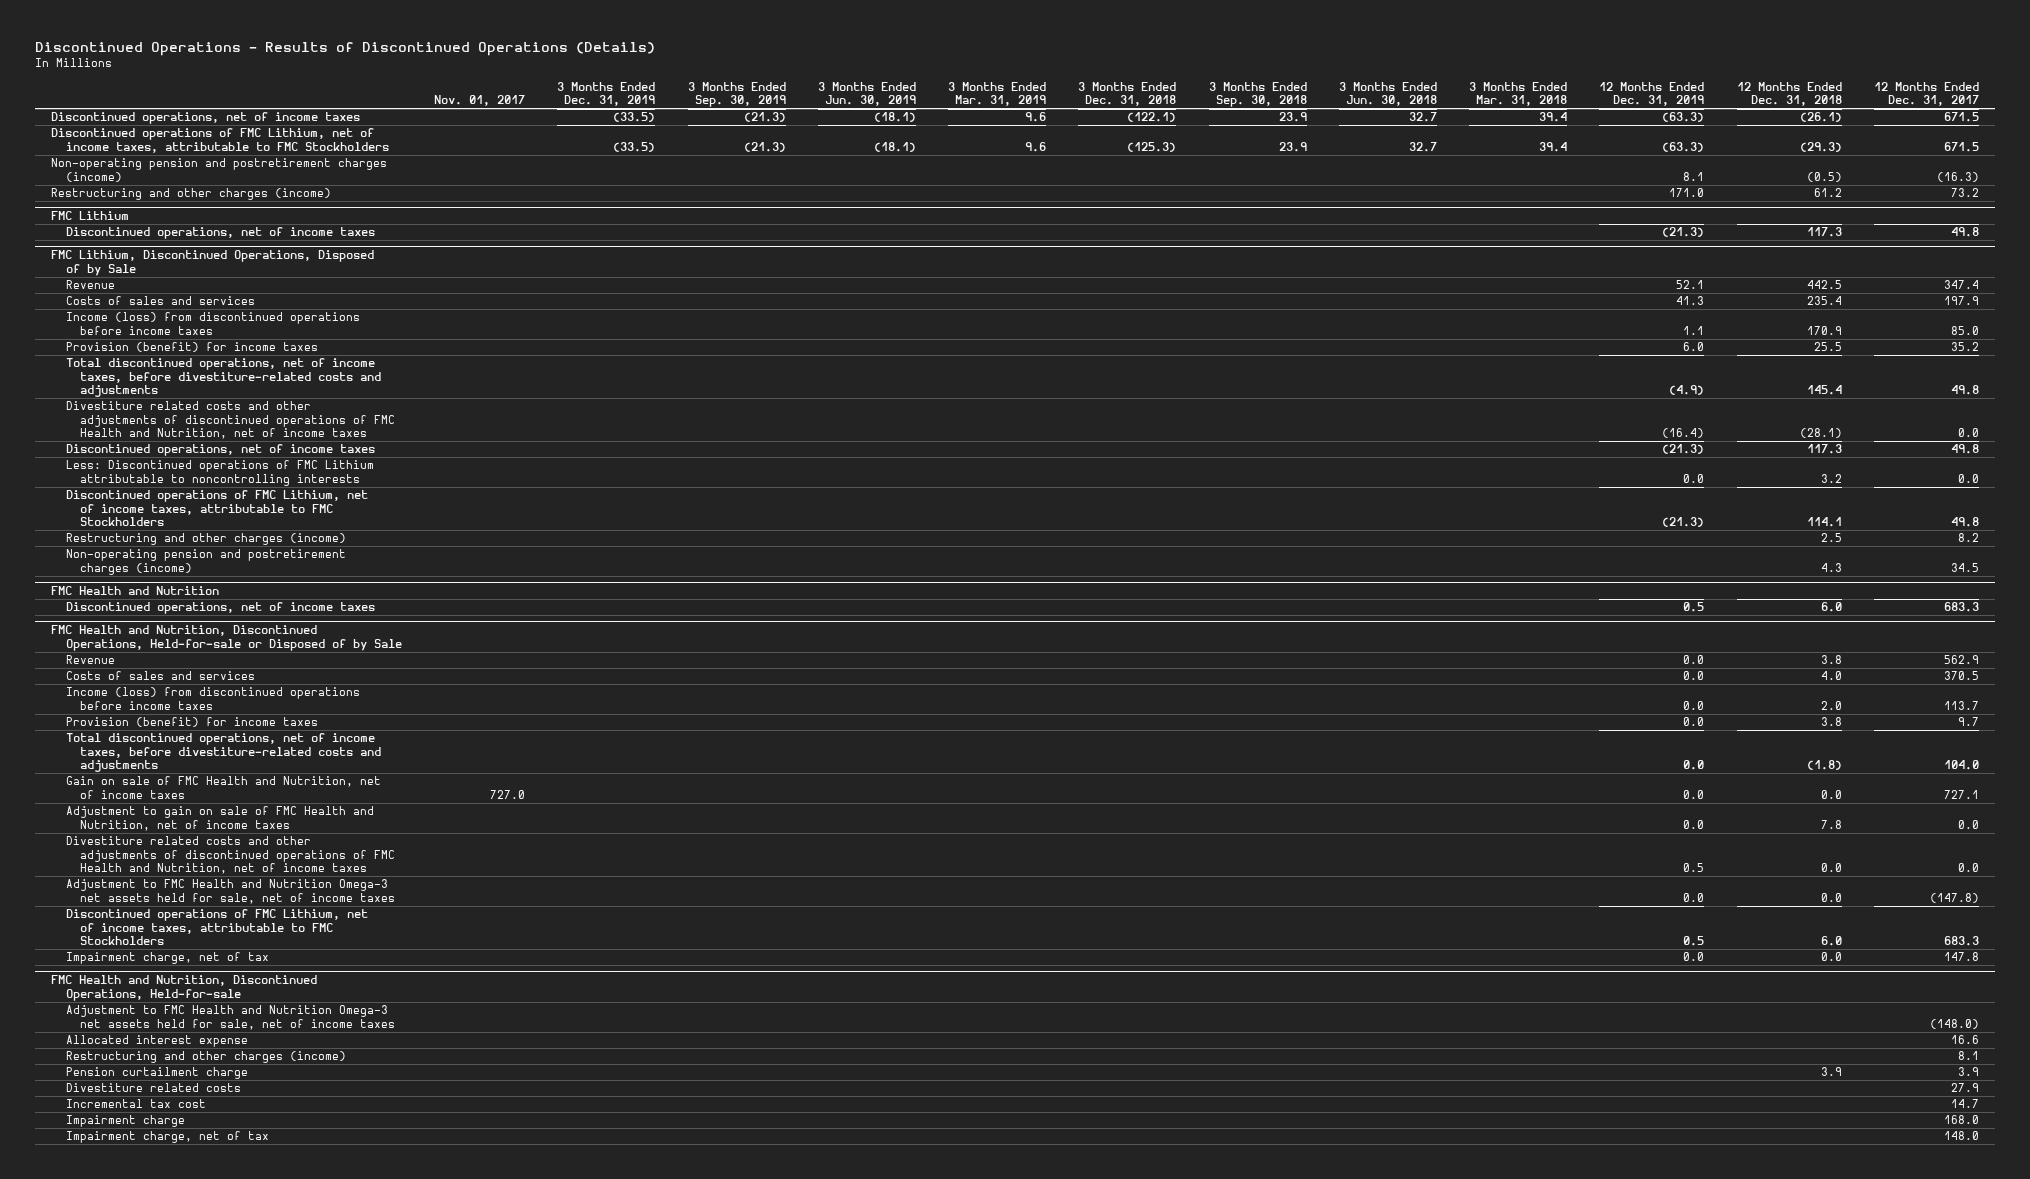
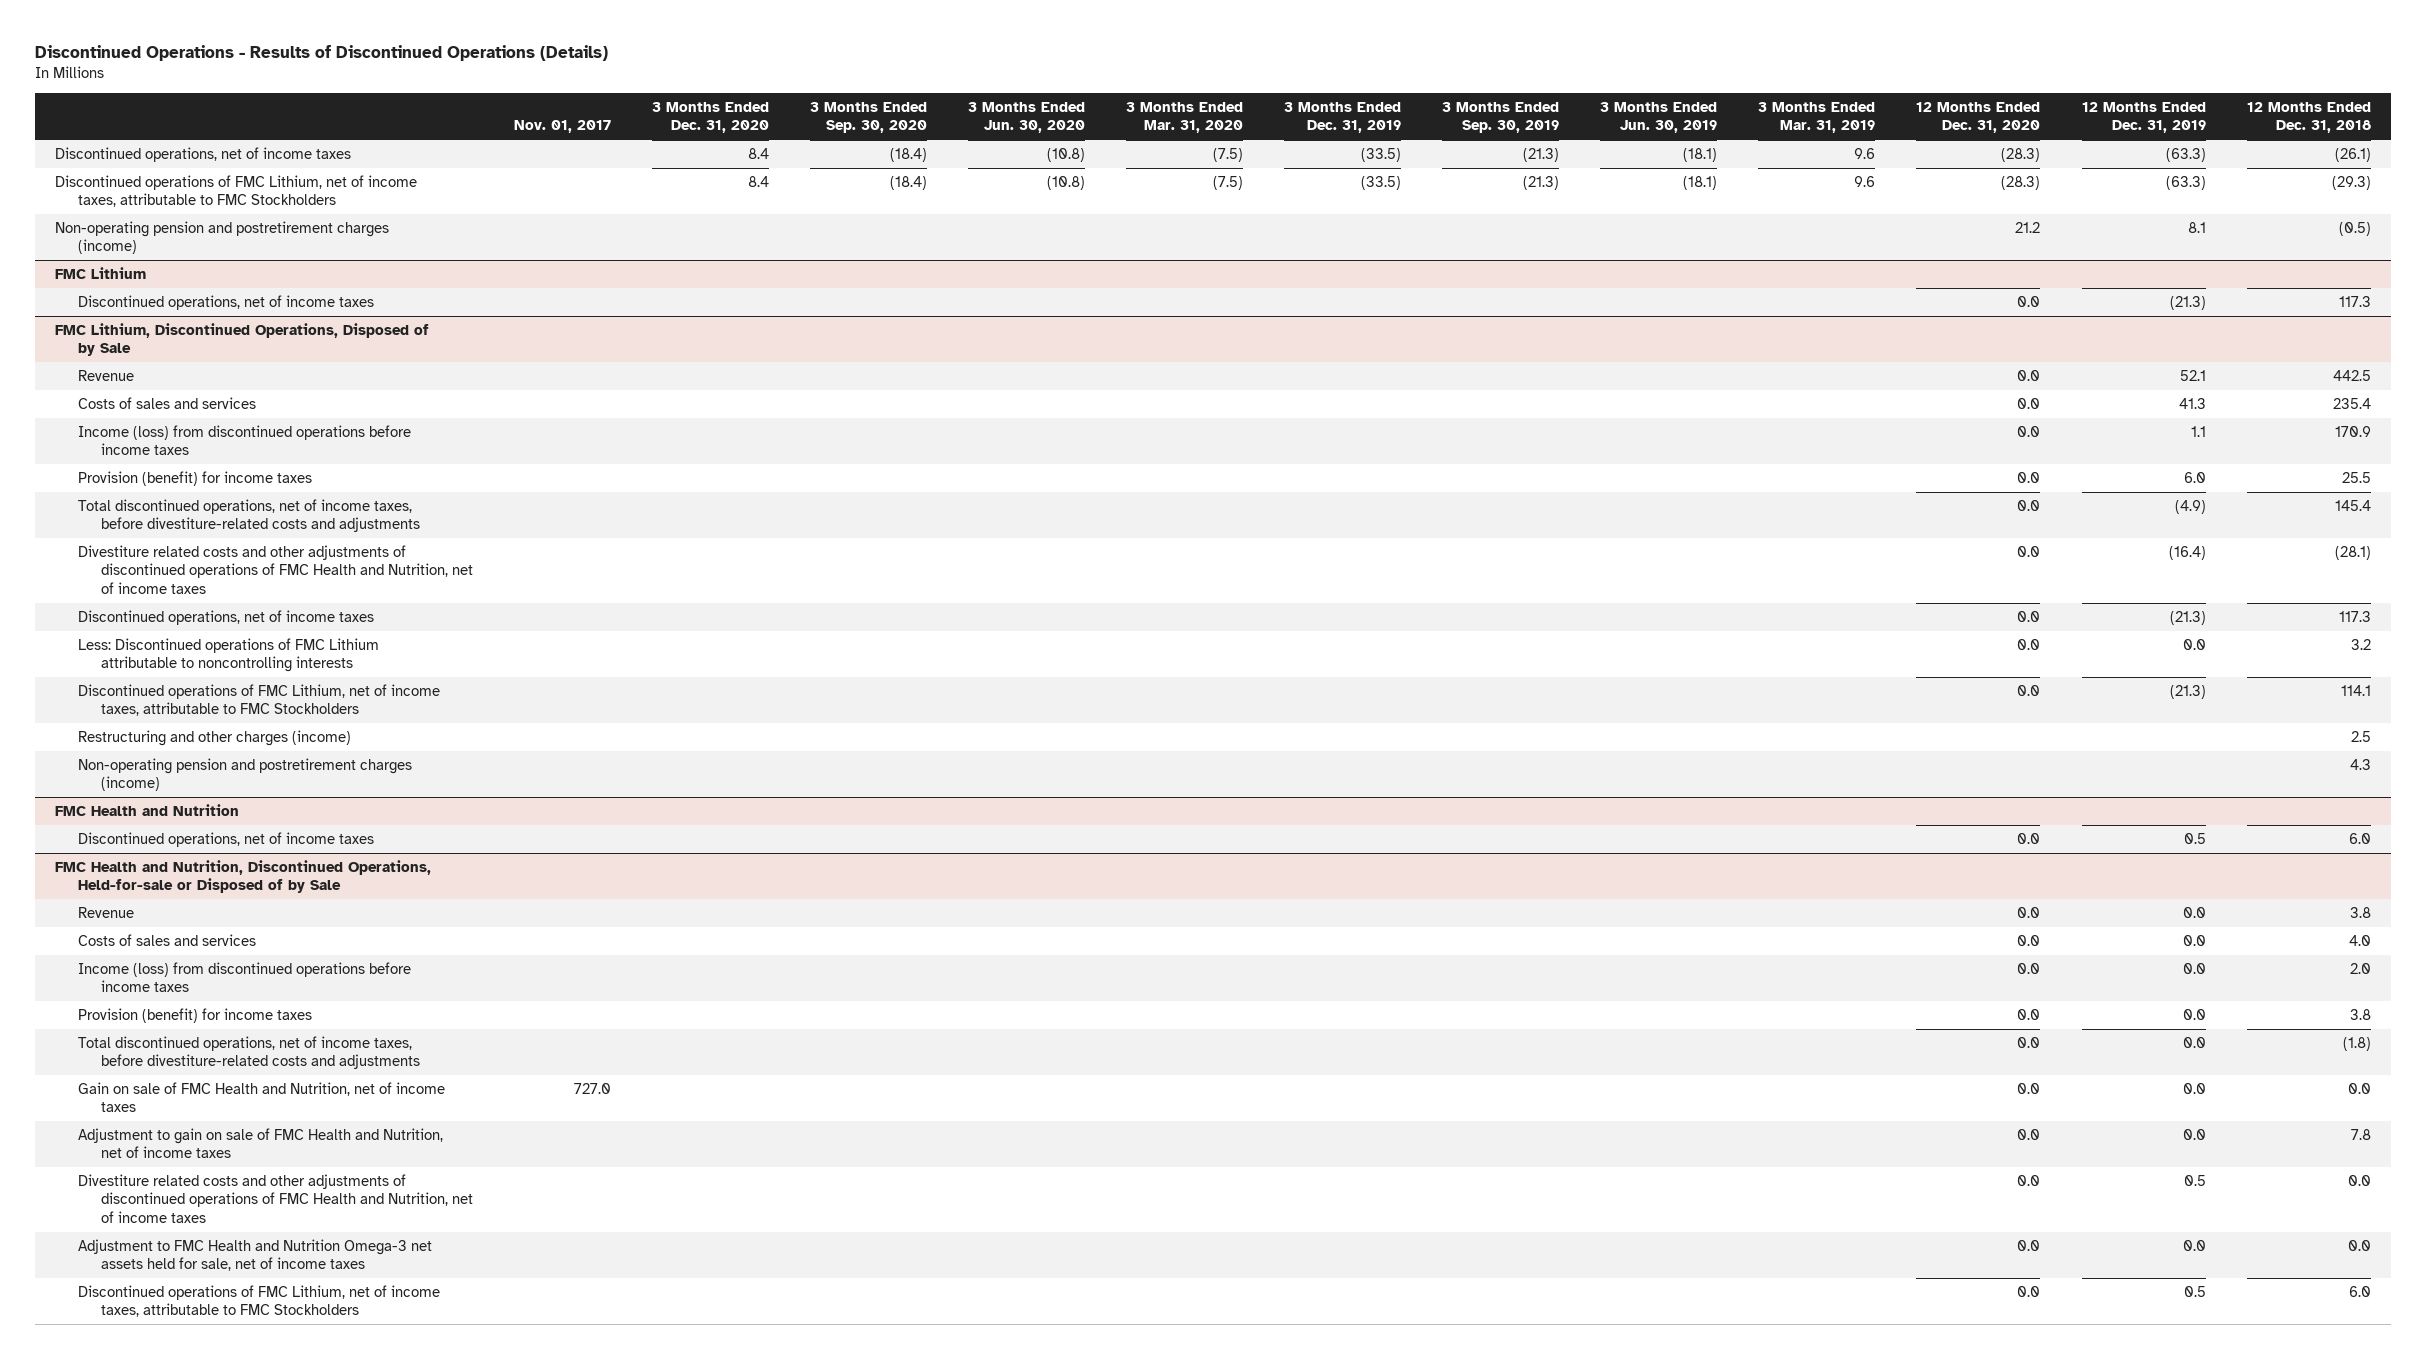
[1078,81,1177,107] 3 Months Ended Dec. 31, 2018 -> none
[1208,81,1307,108] 3 Months Ended Sep. 30, 2018 -> none
[1338,81,1437,107] 3 Months Ended Jun. 30, 2018 -> none
[1469,81,1568,107] 3 Months Ended Mar. 31, 2018 -> none
[1873,81,1979,107] 12 Months Ended Dec. 31, 2017 -> none
none -> [652,101,770,134] 3 Months Ended Dec. 31, 2020
none -> [810,101,928,134] 3 Months Ended Sep. 30, 2020
none -> [968,101,1086,134] 3 Months Ended Jun. 30, 2020
none -> [1126,101,1244,134] 3 Months Ended Mar. 31, 2020
none -> [1916,101,2041,134] 12 Months Ended Dec. 31, 2020
[51,188,332,201] Restructuring and other charges (income) -> none
[65,952,269,965] Impairment charge, net of tax -> none
[51,975,318,1001] FMC Health and Nutrition, Discontinued Operations, Held-for-sale -> none
[65,1005,396,1030] Adjustment to FMC Health and Nutrition Omega-3 net assets held for sale, net of income taxes -> none
[65,1035,248,1048] Allocated interest expense -> none
[65,1051,346,1064] Restructuring and other charges (income) -> none
[65,1067,248,1080] Pension curtailment charge -> none
[65,1083,241,1093] Divestiture related costs -> none
[65,1099,206,1109] Incremental tax cost -> none
[65,1115,185,1128] Impairment charge -> none
[65,1131,269,1144] Impairment charge, net of tax -> none

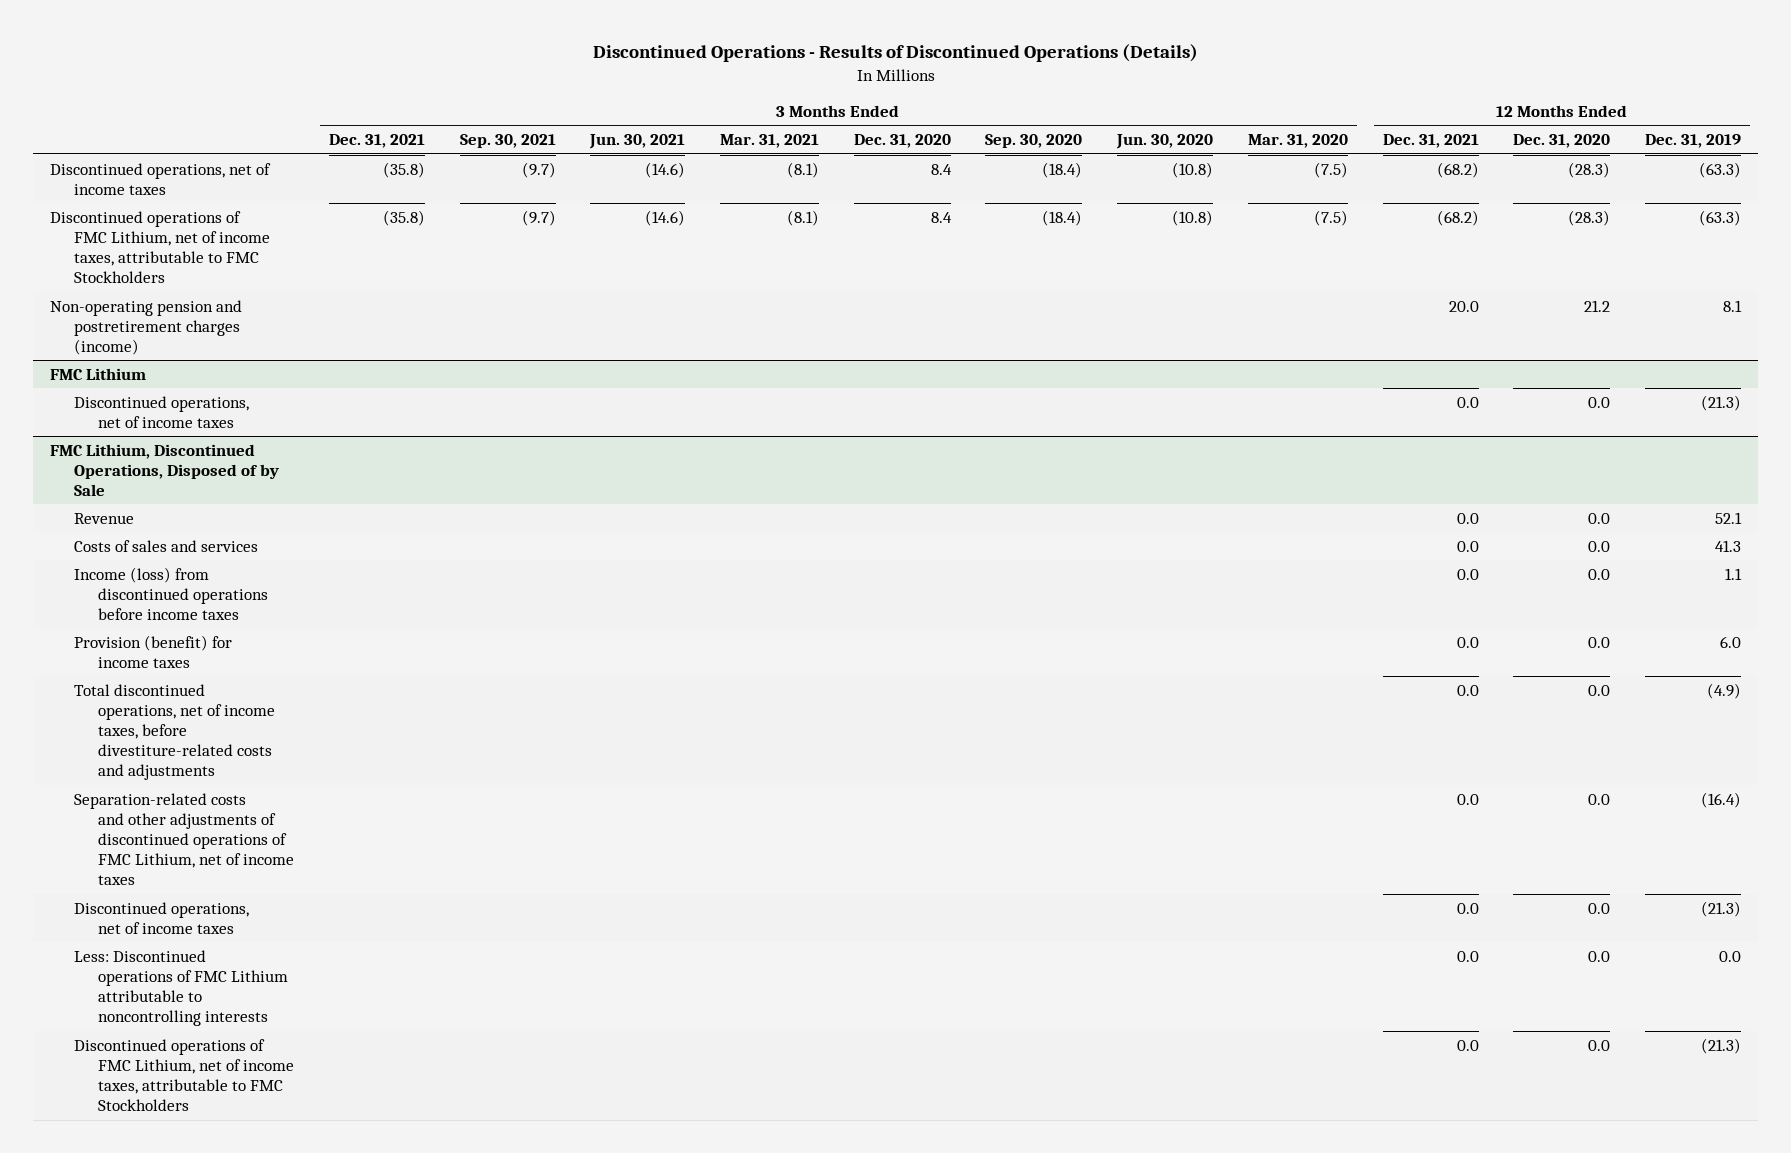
[514,120,612,134] Nov. 01, 2017 -> none
[1284,101,1402,134] 3 Months Ended Dec. 31, 2019 -> none
[1442,101,1560,134] 3 Months Ended Sep. 30, 2019 -> none
[1600,101,1718,134] 3 Months Ended Jun. 30, 2019 -> none
[1758,101,1876,134] 3 Months Ended Mar. 31, 2019 -> none
[2246,101,2371,134] 12 Months Ended Dec. 31, 2018 -> none
none -> [328,134,425,149] Dec. 31, 2021
none -> [459,134,556,149] Sep. 30, 2021
none -> [589,134,686,150] Jun. 30, 2021
none -> [719,134,819,149] Mar. 31, 2021
none -> [1382,134,1479,149] Dec. 31, 2021
[78,545,474,594] Divestiture related costs and other adjustments of discontinued operations of FMC Health and Nutrition, net of income taxes -> [74,792,295,886] Separation-related costs and other adjustments of discontinued operations of FMC Lithium, net of income taxes
[78,730,352,747] Restructuring and other charges (income) -> none
[78,758,413,792] Non-operating pension and postretirement charges (income) -> none
[55,804,240,817] FMC Health and Nutrition -> none
[78,832,375,848] Discontinued operations, net of income taxes -> none
[55,860,432,894] FMC Health and Nutrition, Discontinued Operations, Held-for-sale or Disposed of by Sale -> none
[78,907,135,919] Revenue -> none
[78,934,257,947] Costs of sales and services -> none
[78,962,412,993] Income (loss) from discontinued operations before income taxes -> none
[78,1008,313,1024] Provision (benefit) for income taxes -> none
[78,1036,421,1070] Total discontinued operations, net of income taxes, before divestiture-related costs and adjustments -> none
[78,1082,446,1113] Gain on sale of FMC Health and Nutrition, net of income taxes -> none
[78,1128,444,1159] Adjustment to gain on sale of FMC Health and Nutrition, net of income taxes -> none
[78,1174,474,1223] Divestiture related costs and other adjustments of discontinued operations of FMC Health and Nutrition, net of income taxes -> none
[78,1239,433,1272] Adjustment to FMC Health and Nutrition Omega-3 net assets held for sale, net of income taxes -> none
[78,1285,441,1318] Discontinued operations of FMC Lithium, net of income taxes, attributable to FMC Stockholders -> none

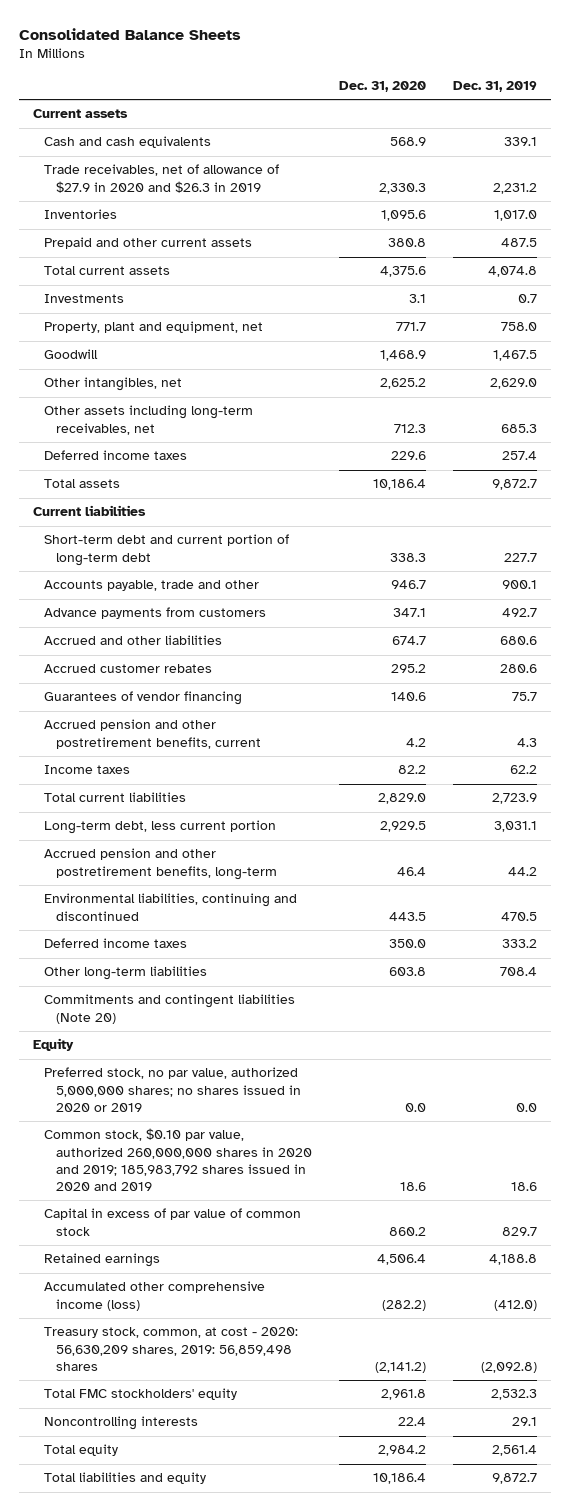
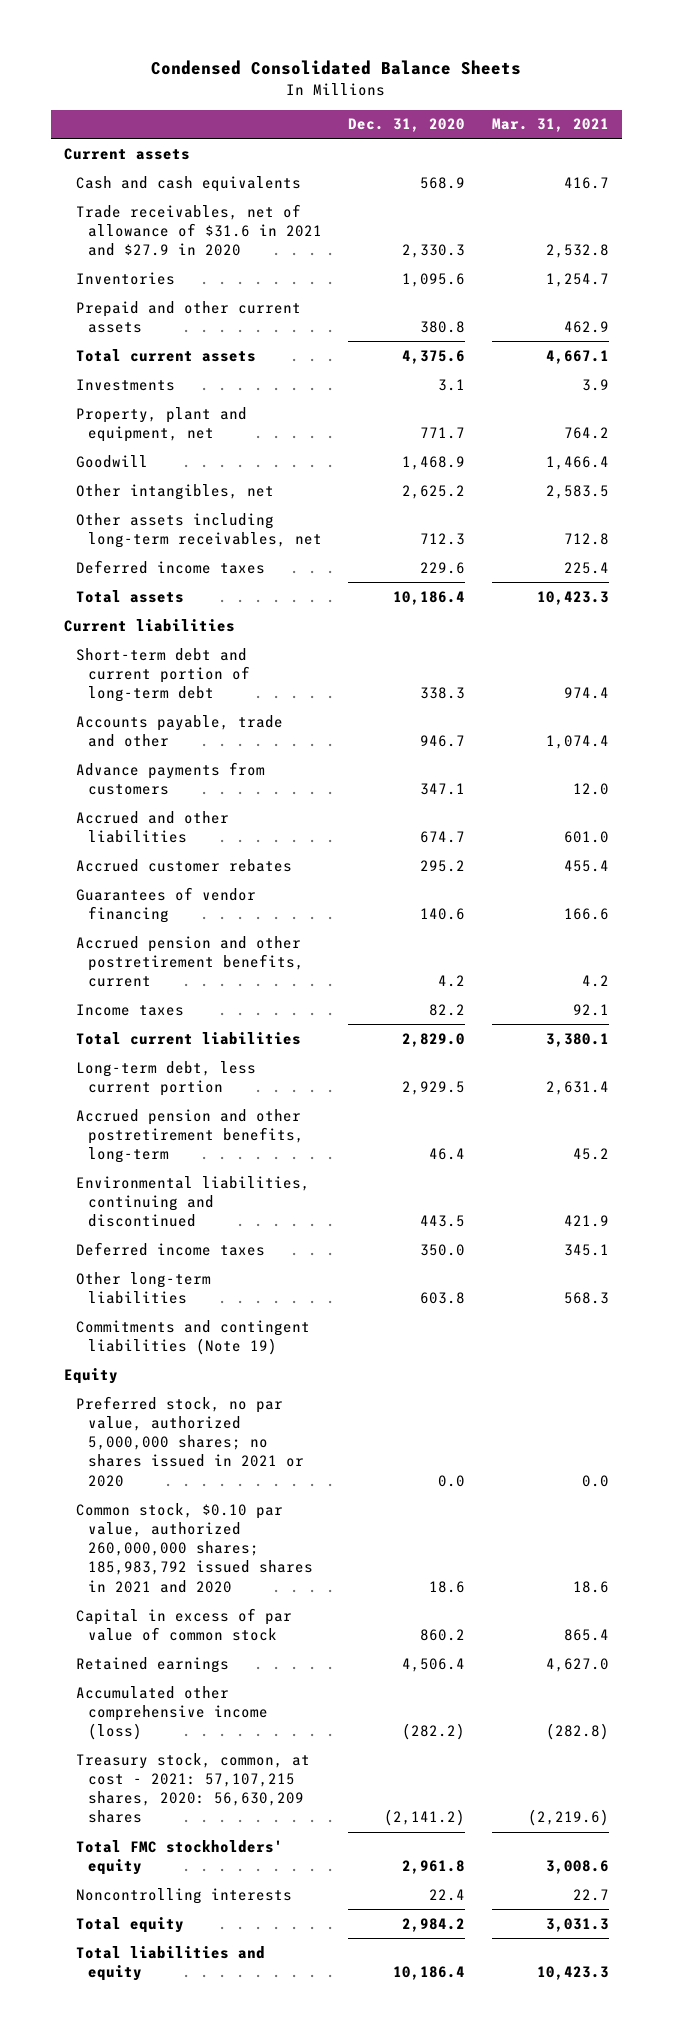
[19,27,242,40] Consolidated Balance Sheets -> [151,60,522,76] Condensed Consolidated Balance Sheets
[453,81,538,93] Dec. 31, 2019 -> none
none -> [491,118,609,133] Mar. 31, 2021
[44,164,280,193] Trade receivables, net of allowance of $27.9 in 2020 and $26.3 in 2019 -> [76,203,322,257] Trade receivables, net of allowance of $31.6 in 2021 and $27.9 in 2020
[44,994,296,1024] Commitments and contingent liabilities (Note 20) -> [76,1319,311,1355] Commitments and contingent liabilities (Note 19)
[44,1067,301,1112] Preferred stock, no par value, authorized 5,000,000 shares; no shares issued in 2020 or 2019 -> [76,1395,304,1487] Preferred stock, no par value, authorized 5,000,000 shares; no shares issued in 2021 or 2020
[44,1128,312,1191] Common stock, $0.10 par value, authorized 260,000,000 shares in 2020 and 2019; 185,983,792 shares issued in 2020 and 2019 -> [76,1502,313,1593] Common stock, $0.10 par value, authorized 260,000,000 shares; 185,983,792 issued shares in 2021 and 2020
[44,1327,299,1371] Treasury stock, common, at cost - 2020: 56,630,209 shares, 2019: 56,859,498 shares -> [76,1752,311,1824] Treasury stock, common, at cost - 2021: 57,107,215 shares, 2020: 56,630,209 shares

